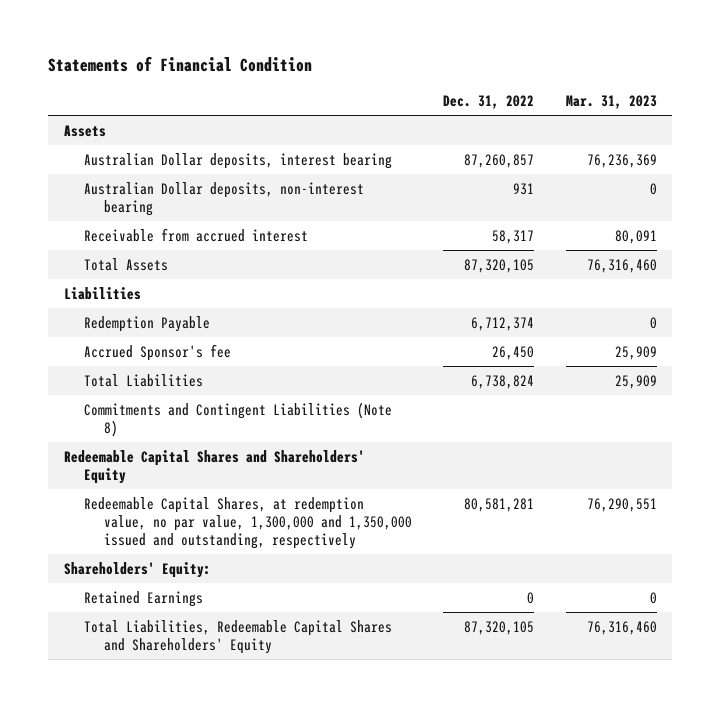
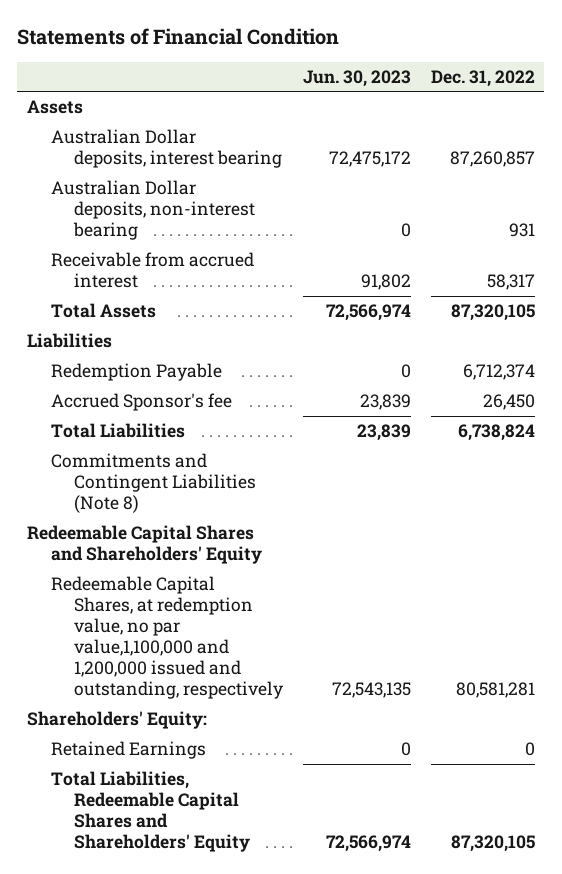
[565,95,657,110] Mar. 31, 2023 -> none
none -> [302,69,411,87] Jun. 30, 2023
[83,496,412,549] Redeemable Capital Shares, at redemption value, no par value, 1,300,000 and 1,350,000 issued and outstanding, respectively -> [50,576,284,700] Redeemable Capital Shares, at redemption value, no par value,1,100,000 and 1,200,000 issued and outstanding, respectively

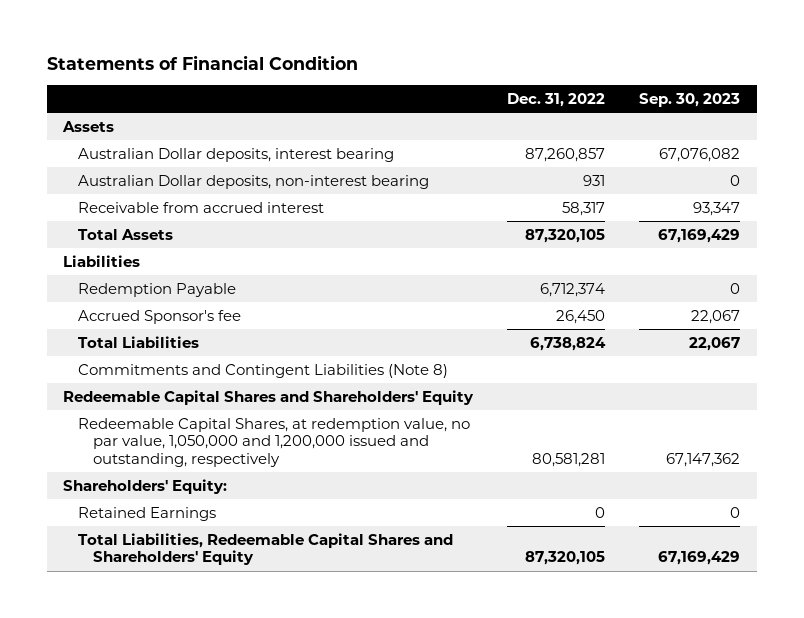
[302,69,411,87] Jun. 30, 2023 -> none
none -> [639,92,741,107] Sep. 30, 2023
[50,576,284,700] Redeemable Capital Shares, at redemption value, no par value,1,100,000 and 1,200,000 issued and outstanding, respectively -> [78,417,471,467] Redeemable Capital Shares, at redemption value, no par value, 1,050,000 and 1,200,000 issued and outstanding, respectively

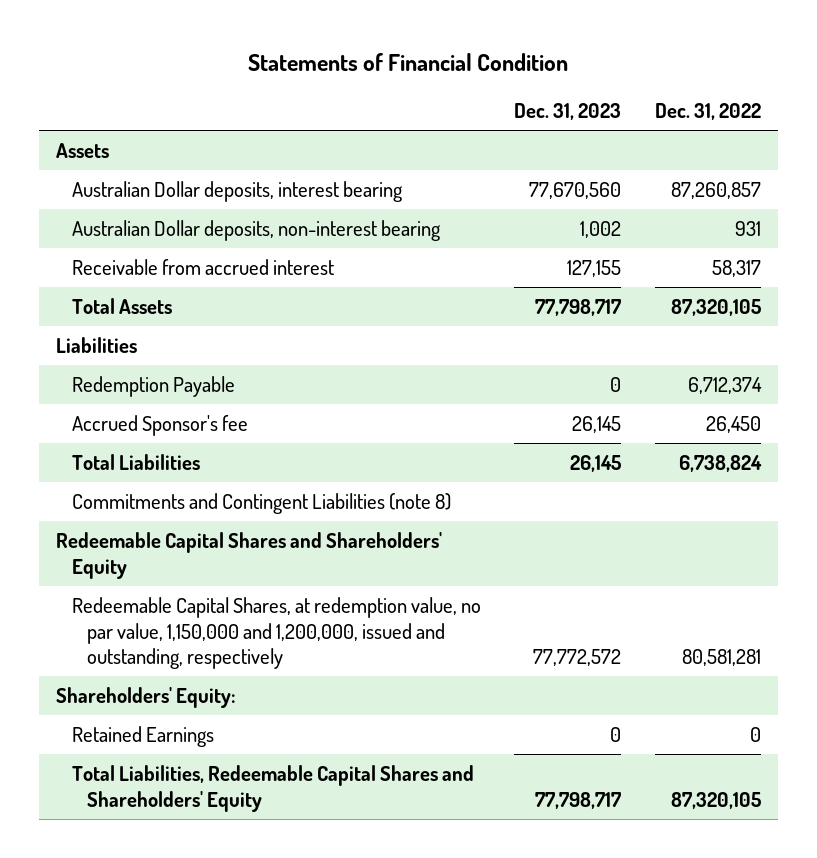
[639,92,741,107] Sep. 30, 2023 -> none
none -> [514,103,622,121] Dec. 31, 2023
[78,363,449,378] Commitments and Contingent Liabilities (Note 8) -> [71,493,451,515] Commitments and Contingent Liabilities (note 8)
[78,417,471,467] Redeemable Capital Shares, at redemption value, no par value, 1,050,000 and 1,200,000 issued and outstanding, respectively -> [71,597,481,669] Redeemable Capital Shares, at redemption value, no par value, 1,150,000 and 1,200,000, issued and outstanding, respectively

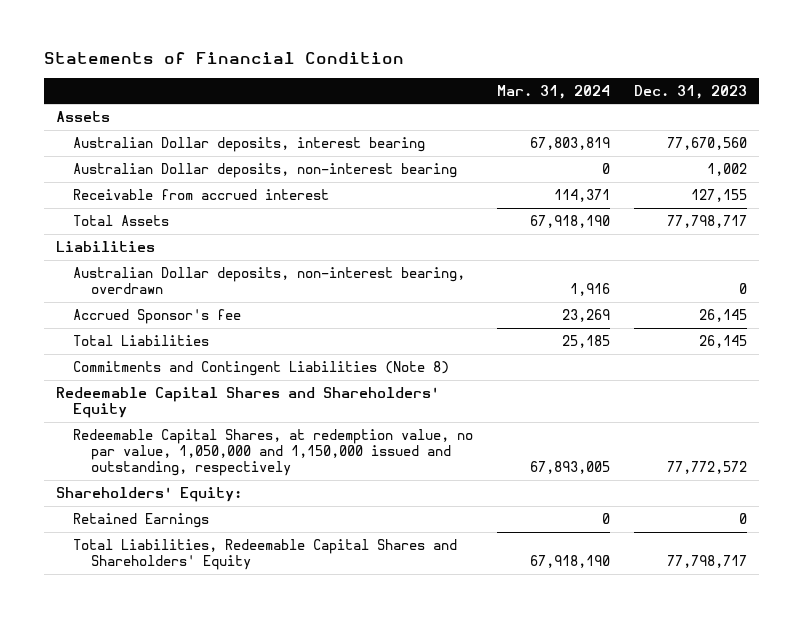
[654,103,761,121] Dec. 31, 2022 -> none
none -> [497,84,611,99] Mar. 31, 2024
[71,376,235,398] Redemption Payable -> none
none -> [73,266,466,294] Australian Dollar deposits, non-interest bearing, overdrawn
[71,493,451,515] Commitments and Contingent Liabilities (note 8) -> [73,360,450,376] Commitments and Contingent Liabilities (Note 8)
[71,597,481,669] Redeemable Capital Shares, at redemption value, no par value, 1,150,000 and 1,200,000, issued and outstanding, respectively -> [73,428,474,476] Redeemable Capital Shares, at redemption value, no par value, 1,050,000 and 1,150,000 issued and outstanding, respectively

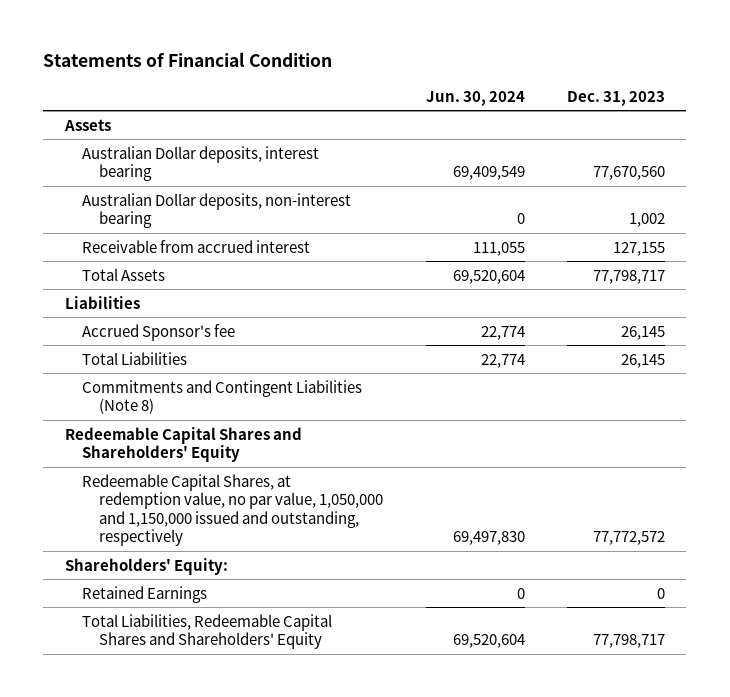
[497,84,611,99] Mar. 31, 2024 -> none
none -> [425,90,525,106] Jun. 30, 2024
[73,266,466,294] Australian Dollar deposits, non-interest bearing, overdrawn -> none

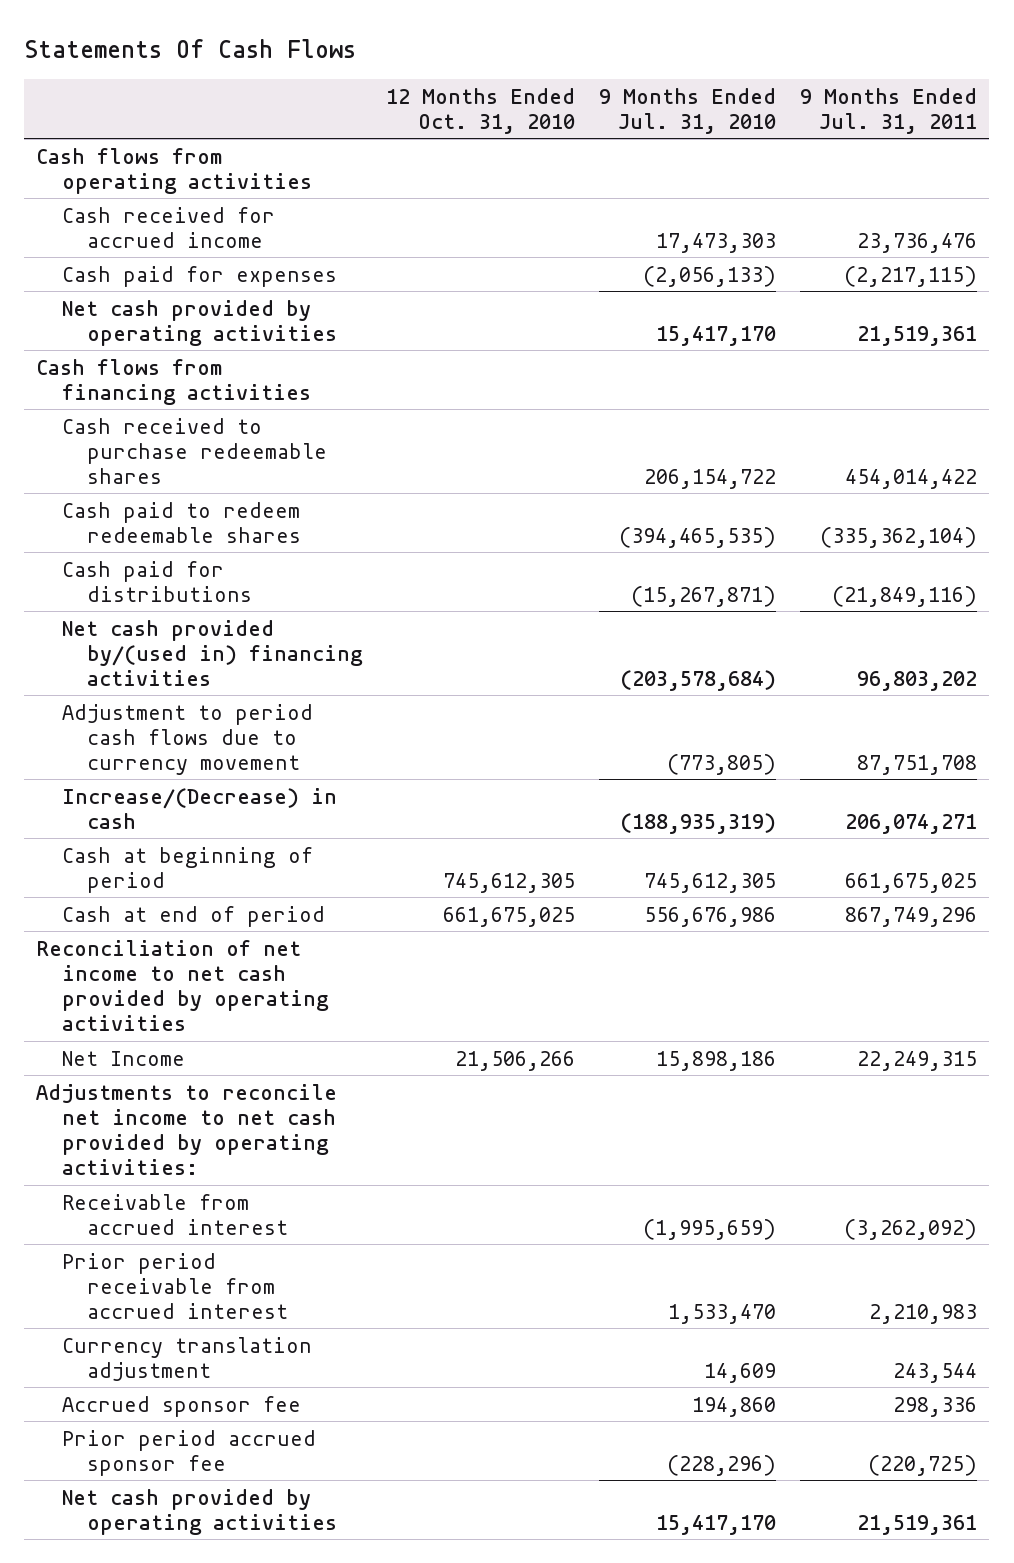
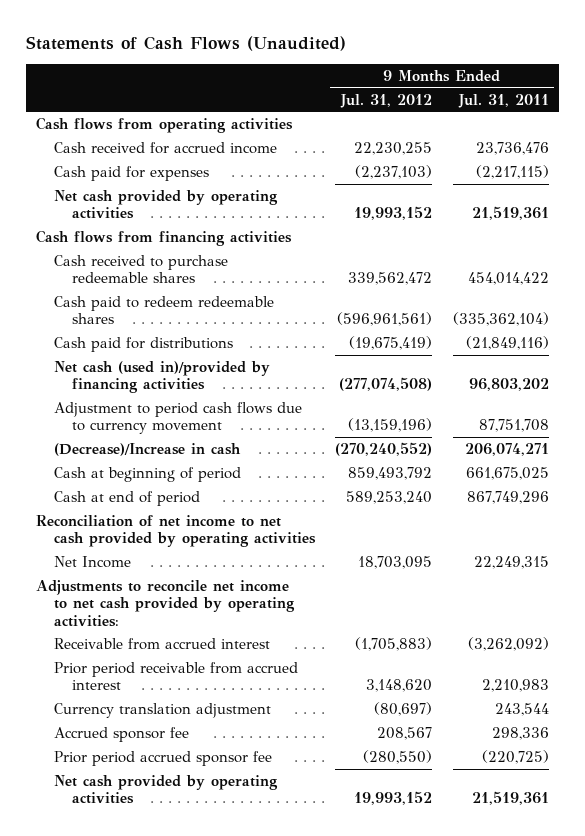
[24,38,357,58] Statements Of Cash Flows -> [25,36,346,52] Statements of Cash Flows (Unaudited)
[386,87,576,134] 12 Months Ended Oct. 31, 2010 -> none
[599,87,777,134] 9 Months Ended Jul. 31, 2010 -> none
none -> [340,93,433,108] Jul. 31, 2012
[61,619,364,686] Net cash provided by/(used in) financing activities -> [53,360,270,394] Net cash (used in)/provided by financing activities
[61,787,337,829] Increase/(Decrease) in cash -> [53,442,241,456] (Decrease)/Increase in cash

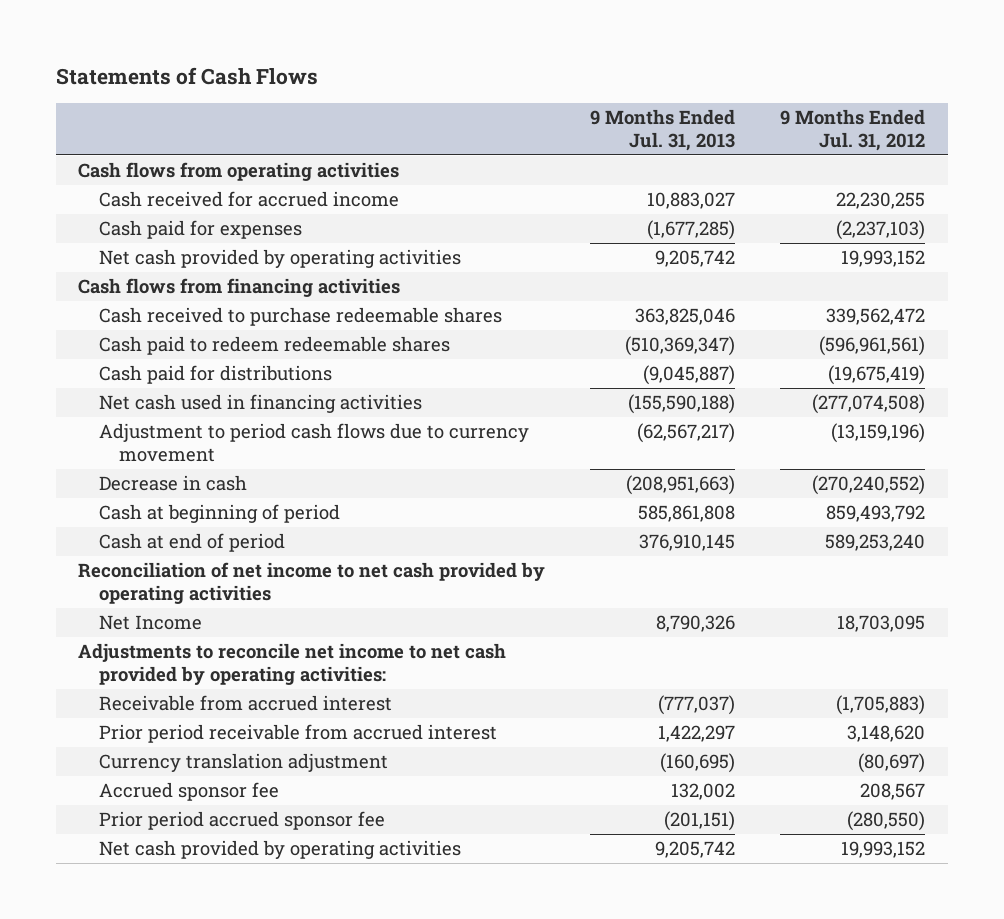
[25,36,346,52] Statements of Cash Flows (Unaudited) -> [55,67,318,86] Statements of Cash Flows
[457,93,549,108] Jul. 31, 2011 -> none
none -> [590,108,736,151] 9 Months Ended Jul. 31, 2013
[53,360,270,394] Net cash (used in)/provided by financing activities -> [98,394,422,414] Net cash used in financing activities
[53,442,241,456] (Decrease)/Increase in cash -> [98,475,247,492] Decrease in cash

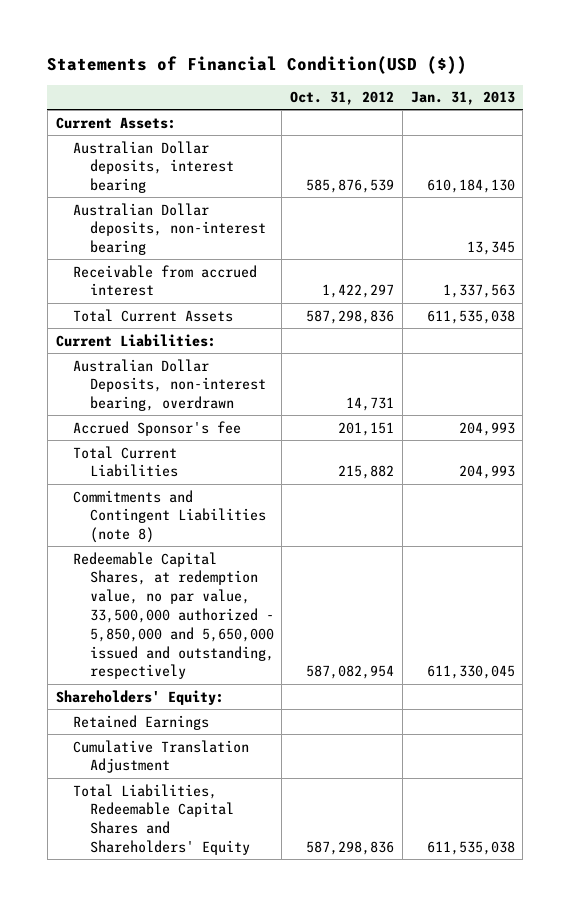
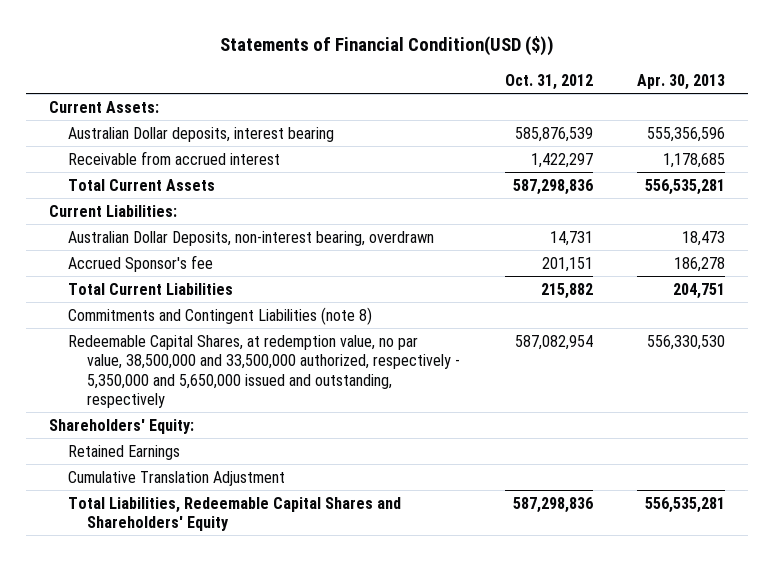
[410,91,515,106] Jan. 31, 2013 -> none
none -> [637,73,726,90] Apr. 30, 2013
[72,202,266,256] Australian Dollar deposits, non-interest bearing -> none
[72,551,274,680] Redeemable Capital Shares, at redemption value, no par value, 33,500,000 authorized - 5,850,000 and 5,650,000 issued and outstanding, respectively -> [67,334,461,408] Redeemable Capital Shares, at redemption value, no par value, 38,500,000 and 33,500,000 authorized, respectively - 5,350,000 and 5,650,000 issued and outstanding, respectively

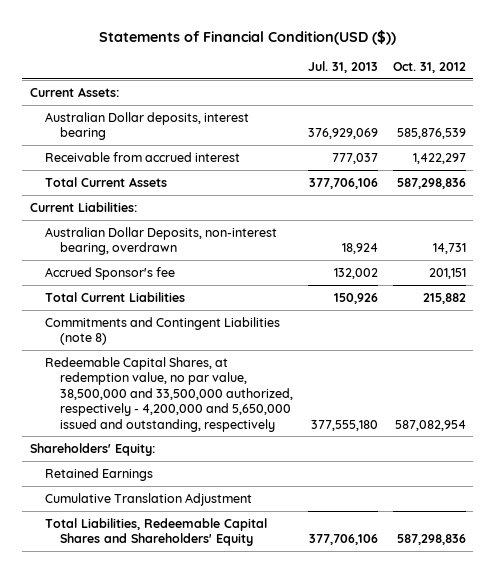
[637,73,726,90] Apr. 30, 2013 -> none
none -> [307,61,378,74] Jul. 31, 2013
[67,334,461,408] Redeemable Capital Shares, at redemption value, no par value, 38,500,000 and 33,500,000 authorized, respectively - 5,350,000 and 5,650,000 issued and outstanding, respectively -> [44,356,293,432] Redeemable Capital Shares, at redemption value, no par value, 38,500,000 and 33,500,000 authorized, respectively - 4,200,000 and 5,650,000 issued and outstanding, respectively

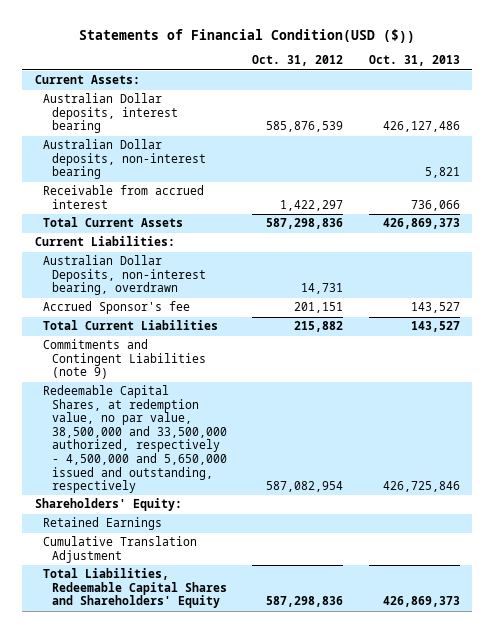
[307,61,378,74] Jul. 31, 2013 -> none
none -> [368,55,460,67] Oct. 31, 2013
none -> [43,139,207,180] Australian Dollar deposits, non-interest bearing
[44,316,280,346] Commitments and Contingent Liabilities (note 8) -> [43,339,207,380] Commitments and Contingent Liabilities (note 9)
[44,356,293,432] Redeemable Capital Shares, at redemption value, no par value, 38,500,000 and 33,500,000 authorized, respectively - 4,200,000 and 5,650,000 issued and outstanding, respectively -> [43,385,228,494] Redeemable Capital Shares, at redemption value, no par value, 38,500,000 and 33,500,000 authorized, respectively - 4,500,000 and 5,650,000 issued and outstanding, respectively

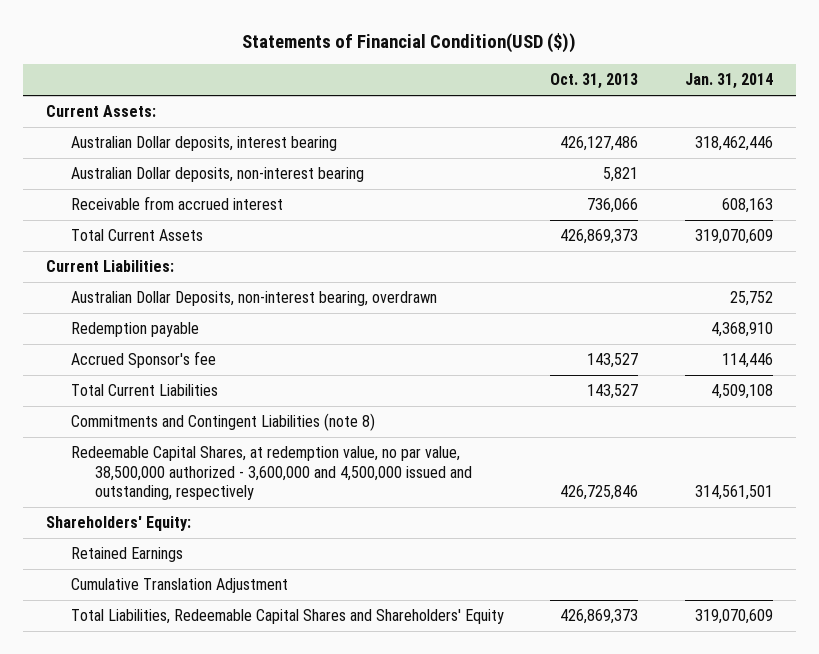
[252,55,344,67] Oct. 31, 2012 -> none
none -> [684,73,773,90] Jan. 31, 2014
none -> [70,322,199,338] Redemption payable
[43,339,207,380] Commitments and Contingent Liabilities (note 9) -> [70,413,375,432] Commitments and Contingent Liabilities (note 8)
[43,385,228,494] Redeemable Capital Shares, at redemption value, no par value, 38,500,000 and 33,500,000 authorized, respectively - 4,500,000 and 5,650,000 issued and outstanding, respectively -> [70,446,473,501] Redeemable Capital Shares, at redemption value, no par value, 38,500,000 authorized - 3,600,000 and 4,500,000 issued and outstanding, respectively

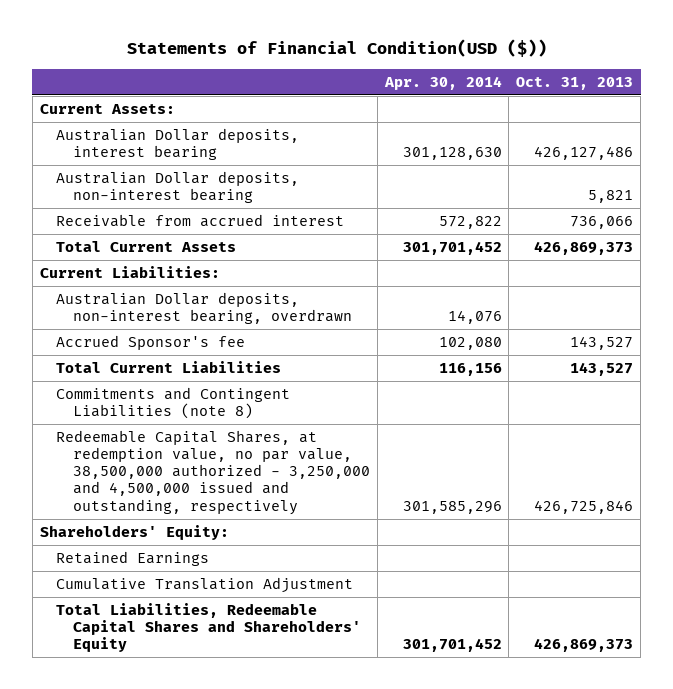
[684,73,773,90] Jan. 31, 2014 -> none
none -> [383,75,502,90] Apr. 30, 2014
[70,322,199,338] Redemption payable -> none
[70,291,437,307] Australian Dollar Deposits, non-interest bearing, overdrawn -> [56,292,352,325] Australian Dollar deposits, non-interest bearing, overdrawn
[70,446,473,501] Redeemable Capital Shares, at redemption value, no par value, 38,500,000 authorized - 3,600,000 and 4,500,000 issued and outstanding, respectively -> [56,430,370,515] Redeemable Capital Shares, at redemption value, no par value, 38,500,000 authorized - 3,250,000 and 4,500,000 issued and outstanding, respectively

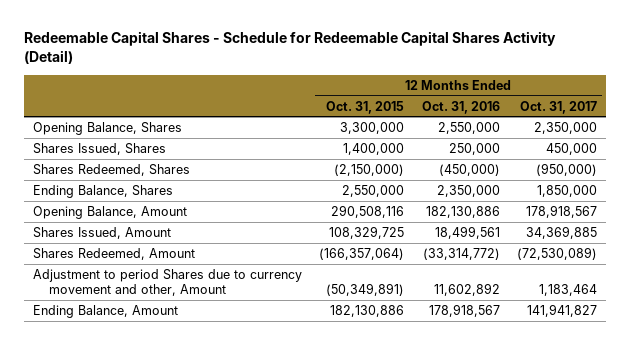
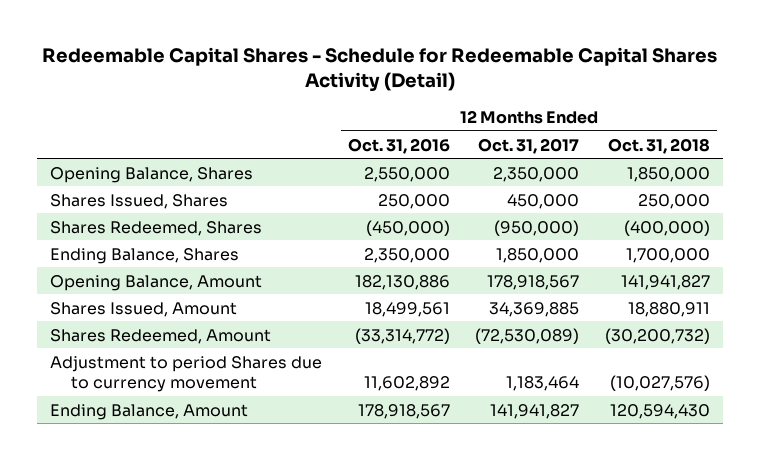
[326,100,405,114] Oct. 31, 2015 -> none
none -> [608,137,711,154] Oct. 31, 2018
[32,268,302,297] Adjustment to period Shares due to currency movement and other, Amount -> [49,355,322,392] Adjustment to period Shares due to currency movement

